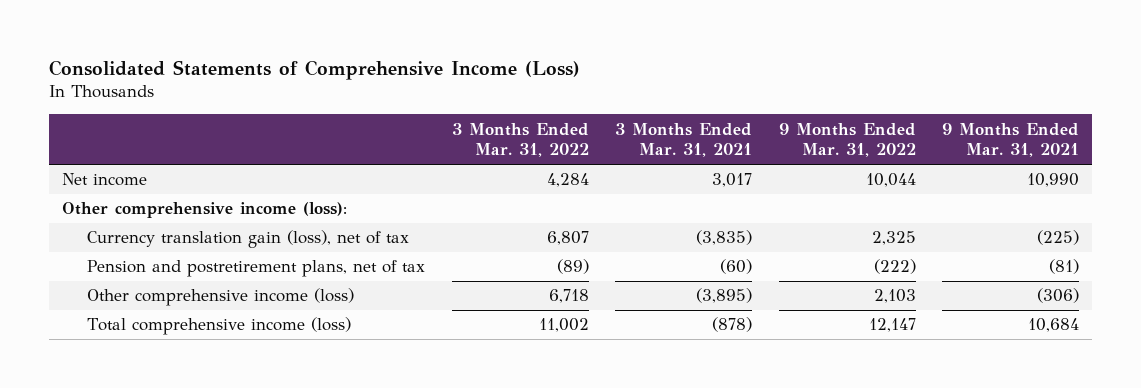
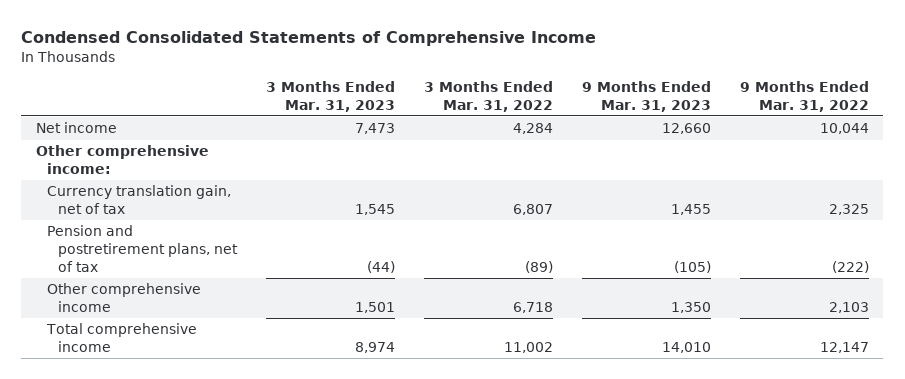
[48,59,580,80] Consolidated Statements of Comprehensive Income (Loss) -> [21,30,597,46] Condensed Consolidated Statements of Comprehensive Income
[615,122,753,158] 3 Months Ended Mar. 31, 2021 -> none
[942,122,1080,158] 9 Months Ended Mar. 31, 2021 -> none
none -> [266,80,396,112] 3 Months Ended Mar. 31, 2023
none -> [582,80,712,112] 9 Months Ended Mar. 31, 2023
[61,202,347,219] Other comprehensive income (loss): -> [35,145,209,175] Other comprehensive income:
[86,230,409,249] Currency translation gain (loss), net of tax -> [47,185,232,215] Currency translation gain, net of tax
[86,288,354,307] Other comprehensive income (loss) -> [47,283,202,313] Other comprehensive income
[86,317,351,336] Total comprehensive income (loss) -> [46,323,198,353] Total comprehensive income

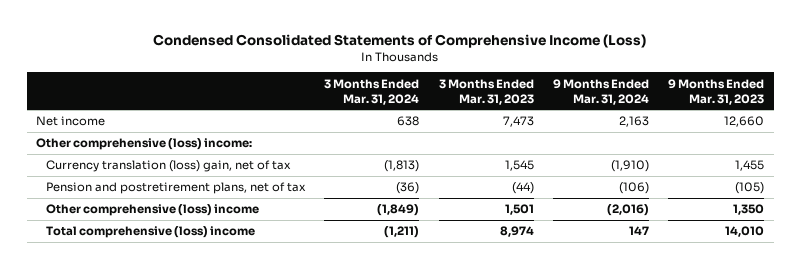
[21,30,597,46] Condensed Consolidated Statements of Comprehensive Income -> [153,33,647,48] Condensed Consolidated Statements of Comprehensive Income (Loss)
[424,80,554,112] 3 Months Ended Mar. 31, 2022 -> none
[739,80,869,112] 9 Months Ended Mar. 31, 2022 -> none
none -> [324,78,420,105] 3 Months Ended Mar. 31, 2024
none -> [552,78,649,105] 9 Months Ended Mar. 31, 2024
[35,145,209,175] Other comprehensive income: -> [36,138,253,151] Other comprehensive (loss) income:
[47,185,232,215] Currency translation gain, net of tax -> [46,160,292,173] Currency translation (loss) gain, net of tax
[47,283,202,313] Other comprehensive income -> [46,204,260,217] Other comprehensive (loss) income
[46,323,198,353] Total comprehensive income -> [46,226,256,239] Total comprehensive (loss) income

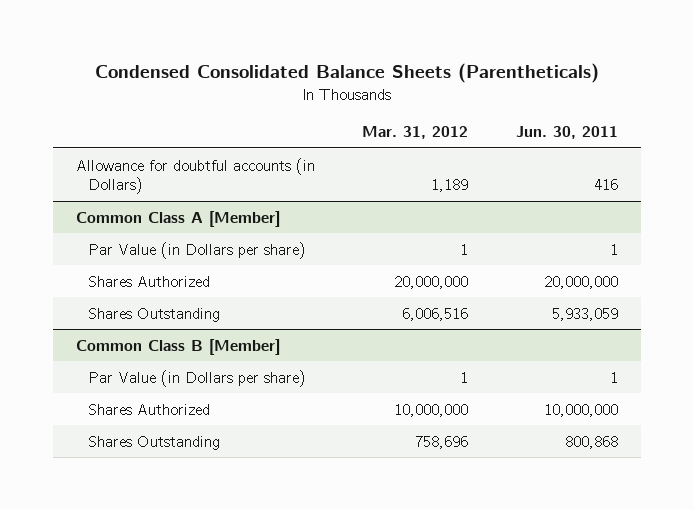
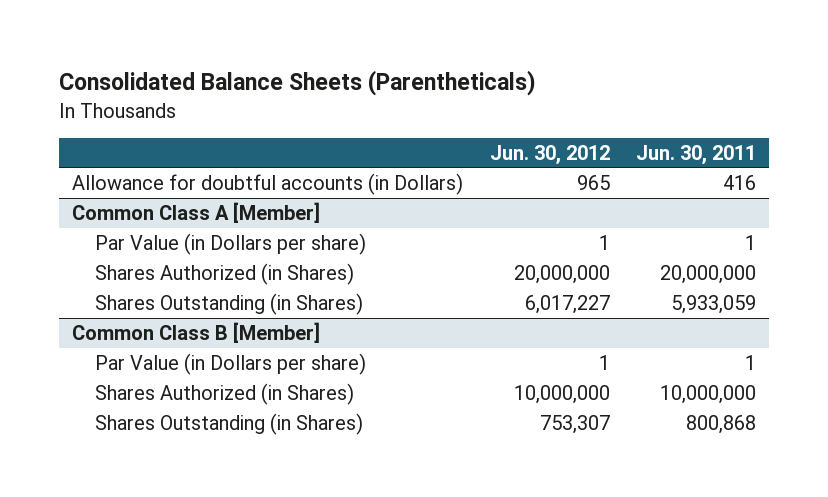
[94,62,599,83] Condensed Consolidated Balance Sheets (Parentheticals) -> [59,70,537,97] Consolidated Balance Sheets (Parentheticals)
[362,126,469,140] Mar. 31, 2012 -> none
none -> [489,144,610,165] Jun. 30, 2012
[88,275,211,287] Shares Authorized -> [95,263,355,286] Shares Authorized (in Shares)
[88,307,221,322] Shares Outstanding -> [95,293,364,316] Shares Outstanding (in Shares)
[88,403,211,415] Shares Authorized -> [95,383,355,406] Shares Authorized (in Shares)
[88,435,221,450] Shares Outstanding -> [95,413,364,436] Shares Outstanding (in Shares)

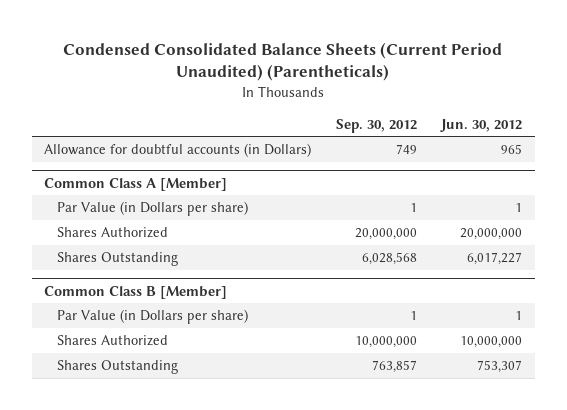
[59,70,537,97] Consolidated Balance Sheets (Parentheticals) -> [63,41,503,82] Condensed Consolidated Balance Sheets (Current Period Unaudited) (Parentheticals)
[635,144,756,165] Jun. 30, 2011 -> none
none -> [335,118,417,133] Sep. 30, 2012
[95,263,355,286] Shares Authorized (in Shares) -> [57,227,169,239] Shares Authorized
[95,293,364,316] Shares Outstanding (in Shares) -> [57,252,179,267] Shares Outstanding
[95,383,355,406] Shares Authorized (in Shares) -> [57,335,169,347] Shares Authorized
[95,413,364,436] Shares Outstanding (in Shares) -> [57,360,179,375] Shares Outstanding

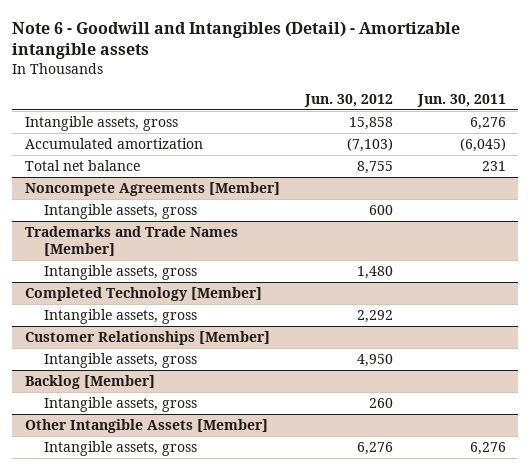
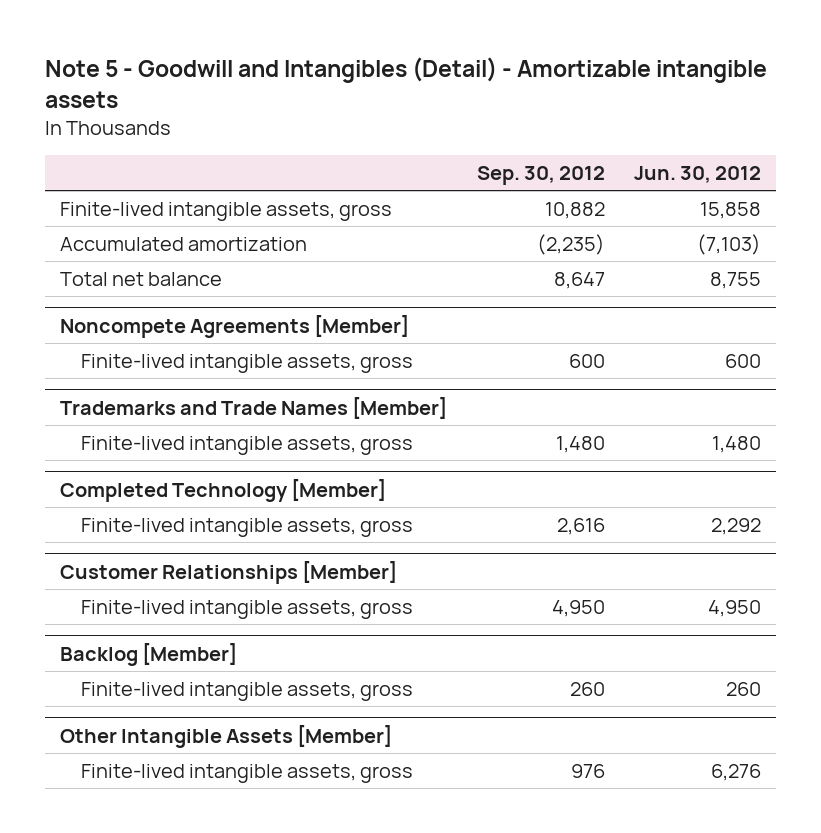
[12,20,461,60] Note 6 - Goodwill and Intangibles (Detail) - Amortizable intangible assets -> [45,56,768,108] Note 5 - Goodwill and Intangibles (Detail) - Amortizable intangible assets
[416,93,506,107] Jun. 30, 2011 -> none
none -> [476,166,605,186] Sep. 30, 2012
[24,115,178,131] Intangible assets, gross -> [60,201,393,221] Finite-lived intangible assets, gross
[43,203,197,219] Intangible assets, gross -> [81,353,414,373] Finite-lived intangible assets, gross
[43,264,197,280] Intangible assets, gross -> [81,435,414,455] Finite-lived intangible assets, gross
[43,308,197,324] Intangible assets, gross -> [81,517,414,537] Finite-lived intangible assets, gross
[43,352,197,368] Intangible assets, gross -> [81,599,414,619] Finite-lived intangible assets, gross
[43,396,197,412] Intangible assets, gross -> [81,681,414,701] Finite-lived intangible assets, gross
[43,440,197,456] Intangible assets, gross -> [81,763,414,783] Finite-lived intangible assets, gross

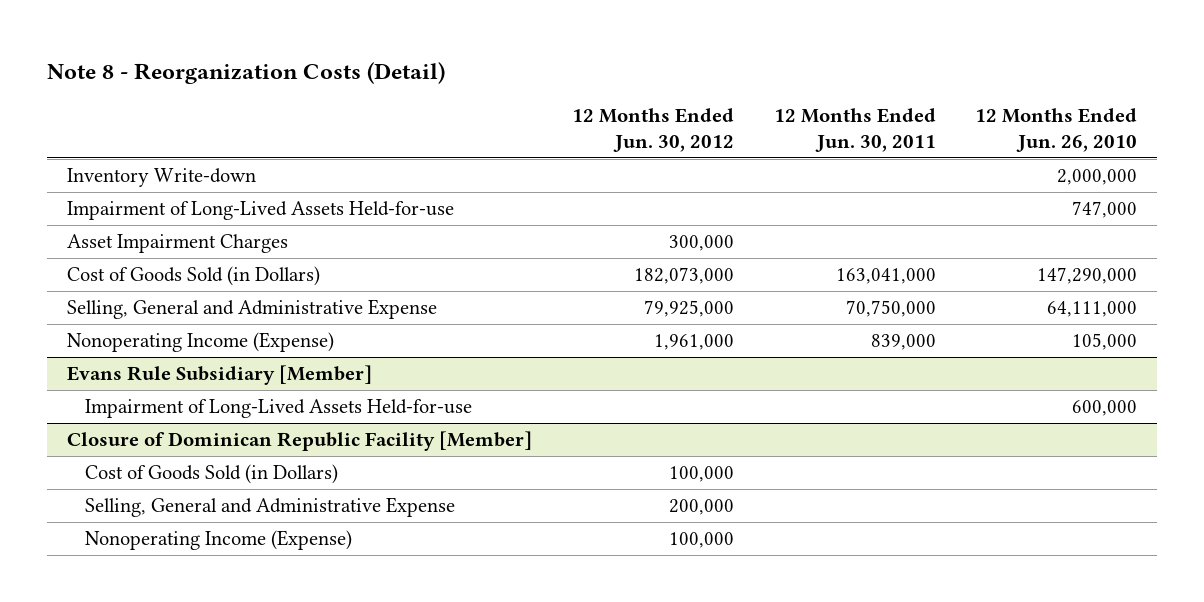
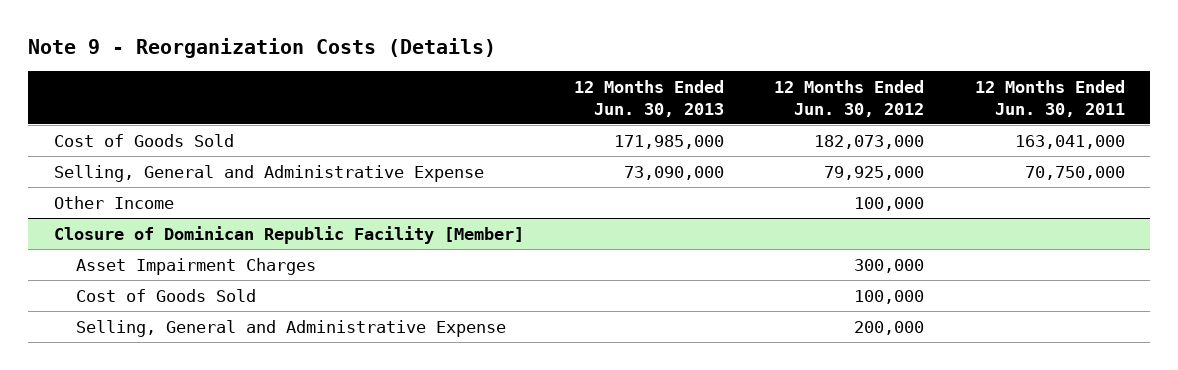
[46,61,445,84] Note 8 - Reorganization Costs (Detail) -> [28,38,497,59] Note 9 - Reorganization Costs (Details)
[975,108,1138,153] 12 Months Ended Jun. 26, 2010 -> none
none -> [573,79,724,117] 12 Months Ended Jun. 30, 2013
[66,168,256,188] Inventory Write-down -> none
[66,201,454,221] Impairment of Long-Lived Assets Held-for-use -> none
[66,234,288,254] Asset Impairment Charges -> none
[66,266,320,287] Cost of Goods Sold (in Dollars) -> [53,133,234,147] Cost of Goods Sold
[66,332,334,353] Nonoperating Income (Expense) -> none
[66,365,372,386] Evans Rule Subsidiary [Member] -> none
[84,399,472,419] Impairment of Long-Lived Assets Held-for-use -> none
none -> [53,195,174,209] Other Income
none -> [75,257,316,275] Asset Impairment Charges
[84,464,338,485] Cost of Goods Sold (in Dollars) -> [75,288,256,302] Cost of Goods Sold
[84,530,352,551] Nonoperating Income (Expense) -> none

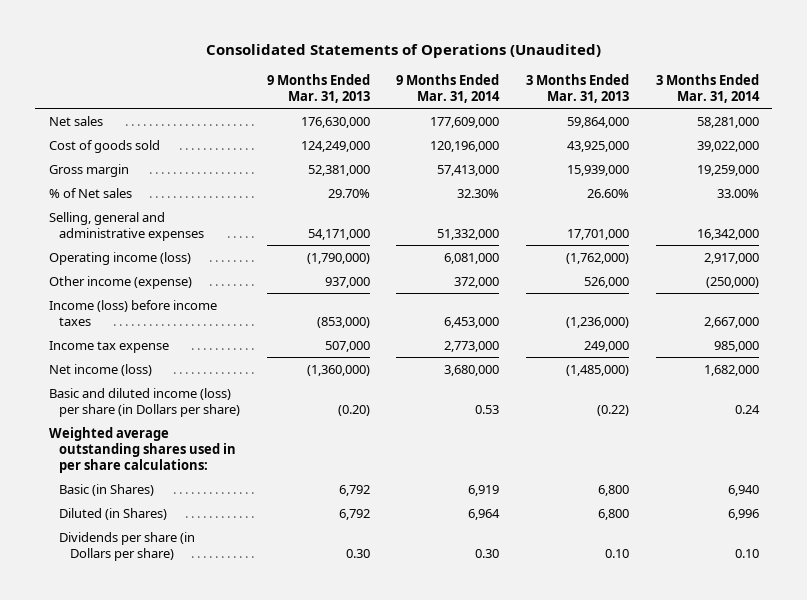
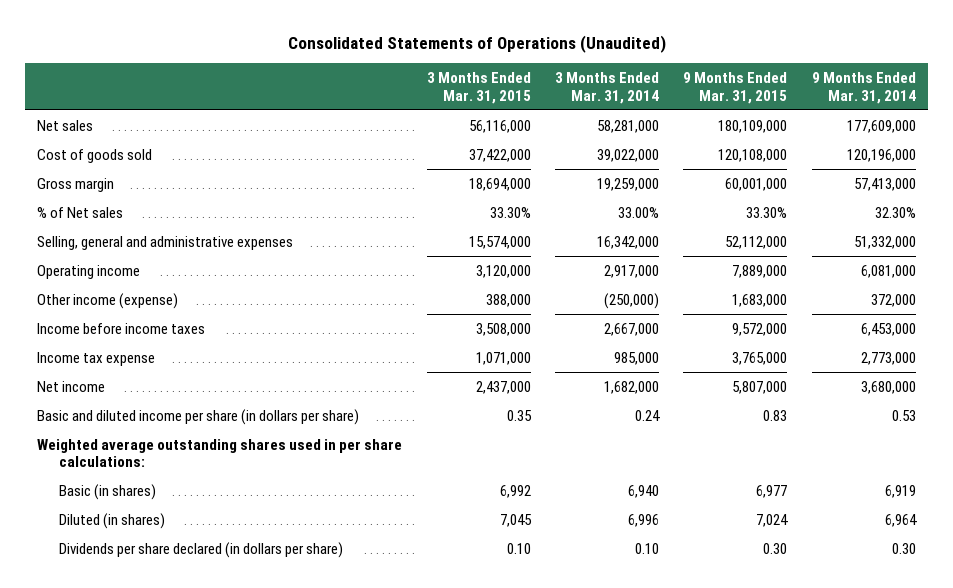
[266,74,370,104] 9 Months Ended Mar. 31, 2013 -> none
[526,74,630,104] 3 Months Ended Mar. 31, 2013 -> none
none -> [426,72,531,104] 3 Months Ended Mar. 31, 2015
none -> [683,72,788,104] 9 Months Ended Mar. 31, 2015
[48,251,191,265] Operating income (loss) -> [37,264,141,279] Operating income
[48,299,217,326] Income (loss) before income taxes -> [37,322,206,334] Income before income taxes
[48,363,152,376] Net income (loss) -> [37,380,106,392] Net income
[48,387,241,417] Basic and diluted income (loss) per share (in Dollars per share) -> [37,408,360,425] Basic and diluted income per share (in dollars per share)
[59,483,155,496] Basic (in Shares) -> [58,483,156,500] Basic (in shares)
[59,507,168,520] Diluted (in Shares) -> [58,512,165,529] Diluted (in shares)
[59,531,196,561] Dividends per share (in Dollars per share) -> [58,541,343,558] Dividends per share declared (in dollars per share)

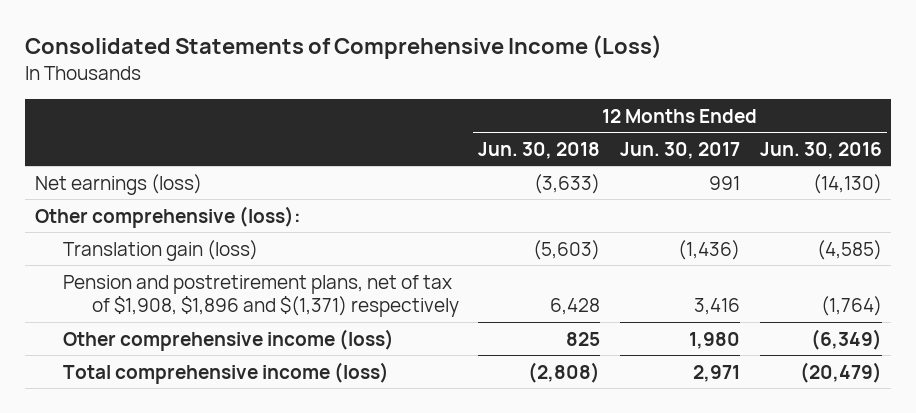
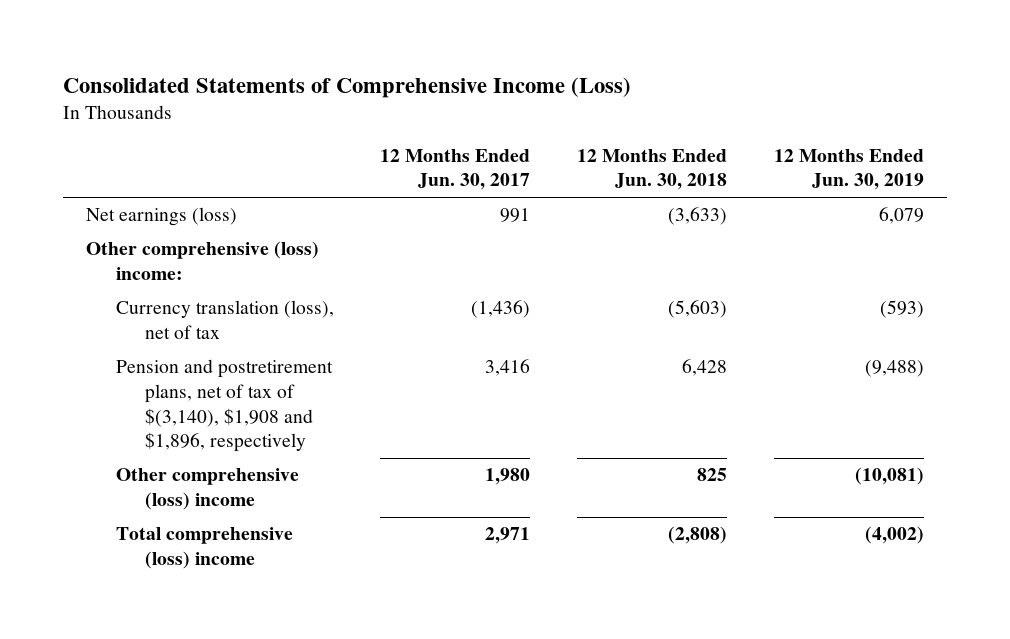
[759,141,882,159] Jun. 30, 2016 -> none
none -> [773,148,924,191] 12 Months Ended Jun. 30, 2019
[34,205,301,228] Other comprehensive (loss): -> [86,241,320,281] Other comprehensive (loss) income:
[63,239,259,261] Translation gain (loss) -> [115,300,334,340] Currency translation (loss), net of tax
[63,274,459,318] Pension and postretirement plans, net of tax of $1,908, $1,896 and $(1,371) respectively -> [115,359,333,453] Pension and postretirement plans, net of tax of $(3,140), $1,908 and $1,896, respectively
[63,328,395,351] Other comprehensive income (loss) -> [115,468,299,511] Other comprehensive (loss) income
[63,361,390,384] Total comprehensive income (loss) -> [115,527,293,570] Total comprehensive (loss) income

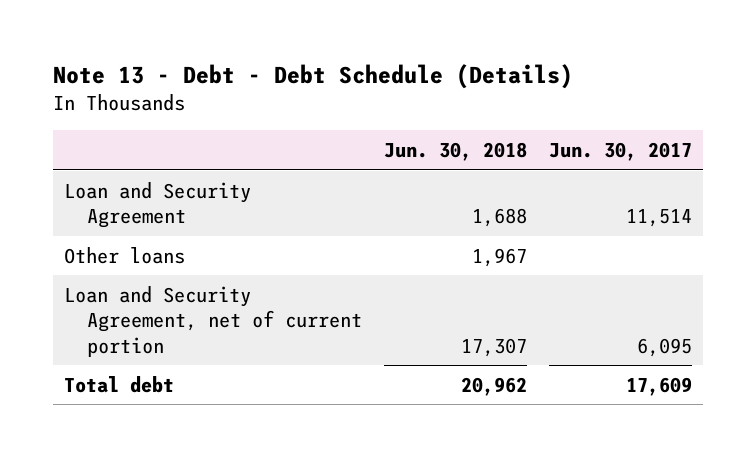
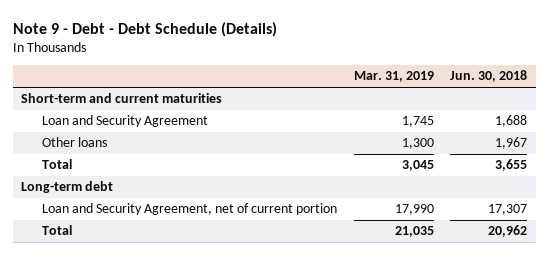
[52,64,573,90] Note 13 - Debt - Debt Schedule (Details) -> [12,21,277,37] Note 9 - Debt - Debt Schedule (Details)
[549,142,693,162] Jun. 30, 2017 -> none
none -> [353,71,434,83] Mar. 31, 2019
none -> [21,93,223,104] Short-term and current maturities
none -> [42,159,73,170] Total
none -> [21,181,114,194] Long-term debt
[63,375,174,393] Total debt -> [42,225,73,236] Total

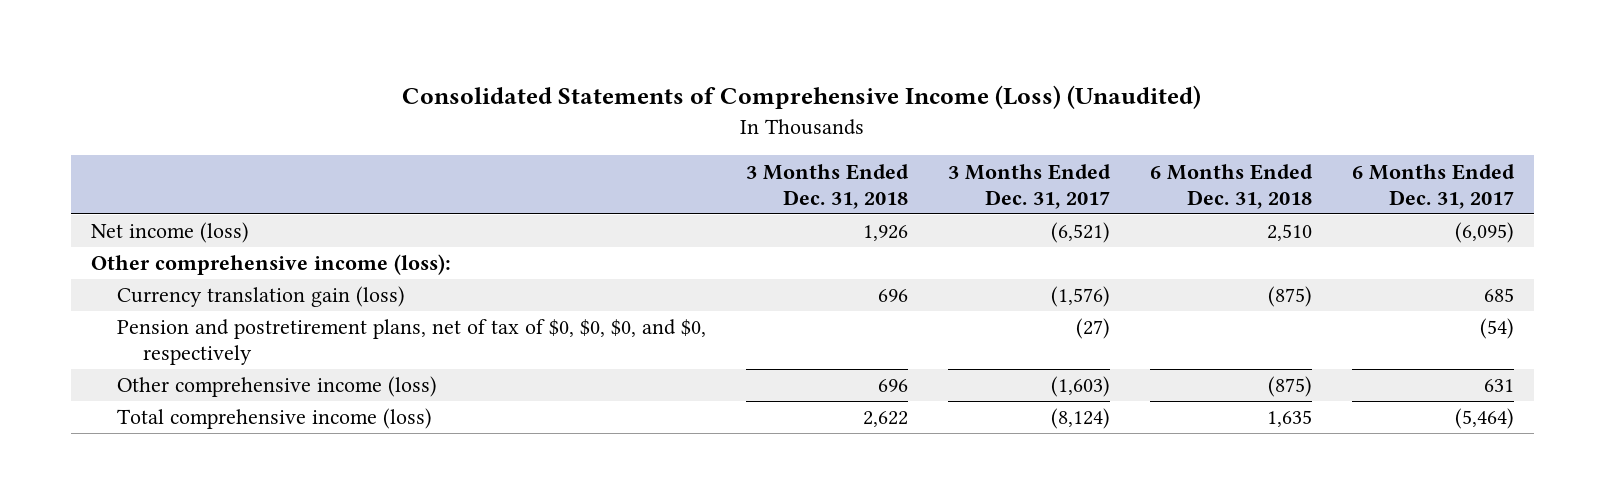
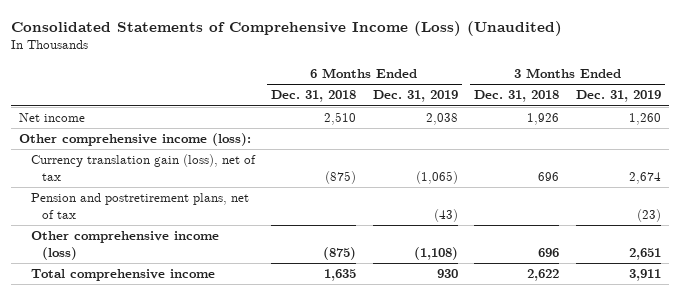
[947,163,1111,209] 3 Months Ended Dec. 31, 2017 -> none
[1351,163,1515,209] 6 Months Ended Dec. 31, 2017 -> none
none -> [372,90,458,103] Dec. 31, 2019
none -> [575,90,661,103] Dec. 31, 2019
[90,222,249,244] Net income (loss) -> [19,113,86,123] Net income
[116,286,405,308] Currency translation gain (loss) -> [30,154,256,182] Currency translation gain (loss), net of tax
[116,319,706,366] Pension and postretirement plans, net of tax of $0, $0, $0, and $0, respectively -> [30,193,249,220] Pension and postretirement plans, net of tax
[116,408,432,430] Total comprehensive income (loss) -> [30,269,215,282] Total comprehensive income

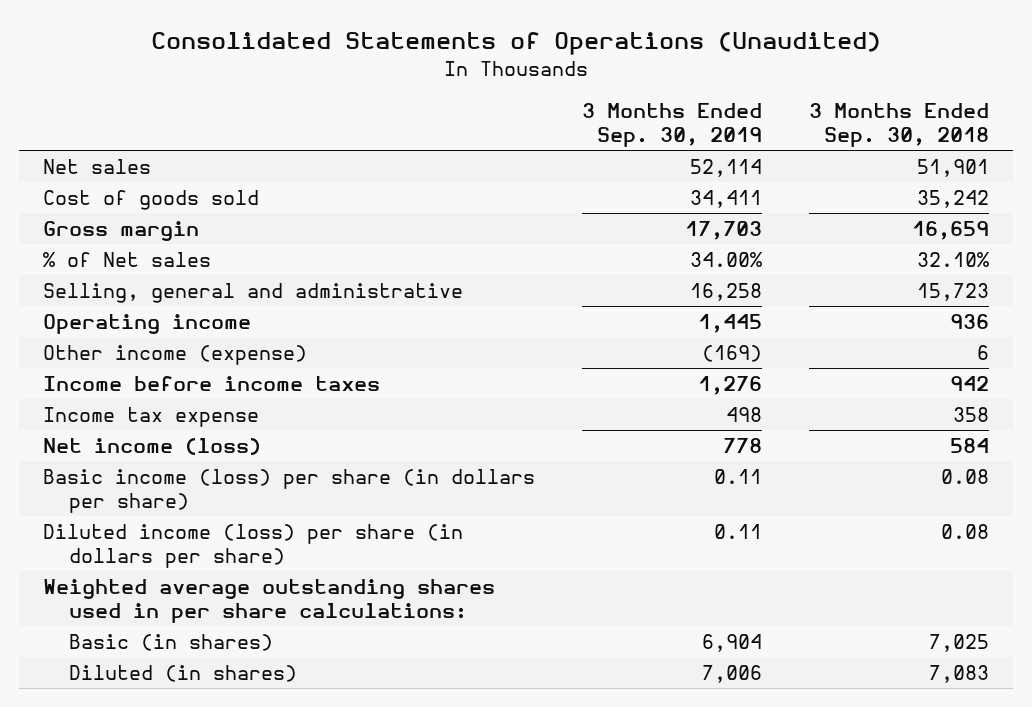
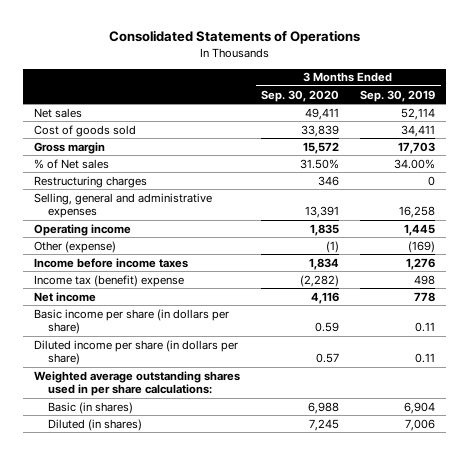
[151,32,882,56] Consolidated Statements of Operations (Unaudited) -> [108,30,360,45] Consolidated Statements of Operations
[809,102,990,148] 3 Months Ended Sep. 30, 2018 -> none
none -> [261,89,340,102] Sep. 30, 2020
none -> [33,175,147,188] Restructuring charges
[42,282,463,303] Selling, general and administrative -> [33,192,212,219] Selling, general and administrative expenses
[42,344,307,365] Other income (expense) -> [33,240,116,253] Other (expense)
[42,406,259,427] Income tax expense -> [33,274,184,287] Income tax (benefit) expense
[42,437,261,455] Net income (loss) -> [33,291,96,302] Net income
[42,468,535,514] Basic income (loss) per share (in dollars per share) -> [33,308,229,335] Basic income per share (in dollars per share)
[42,523,463,569] Diluted income (loss) per share (in dollars per share) -> [33,339,238,366] Diluted income per share (in dollars per share)

